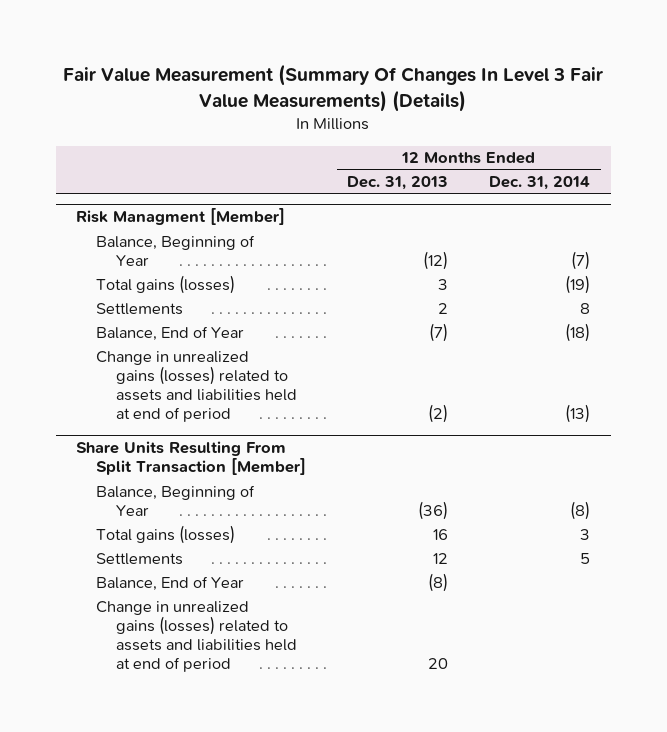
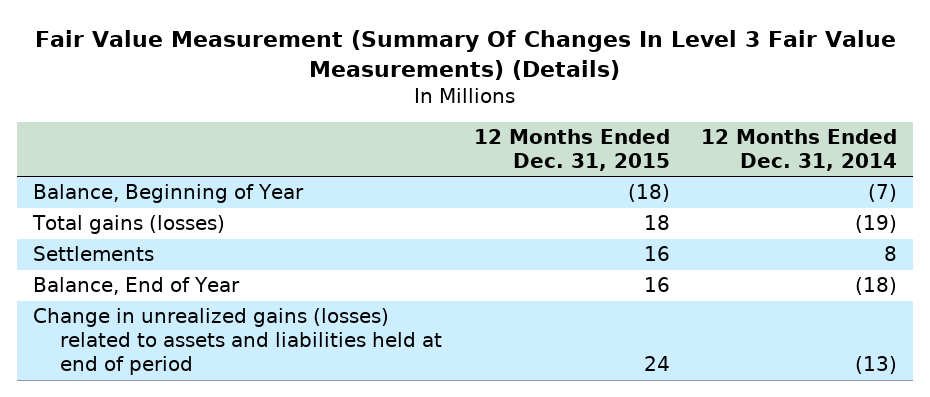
[347,176,449,191] Dec. 31, 2013 -> none
none -> [473,129,670,172] 12 Months Ended Dec. 31, 2015
[76,208,286,226] Risk Managment [Member] -> none
[76,441,307,476] Share Units Resulting From Split Transaction [Member] -> none
[96,484,256,516] Balance, Beginning of Year -> none
[96,524,236,544] Total gains (losses) -> none
[96,552,184,565] Settlements -> none
[96,575,245,591] Balance, End of Year -> none
[96,600,298,673] Change in unrealized gains (losses) related to assets and liabilities held at end of period -> none

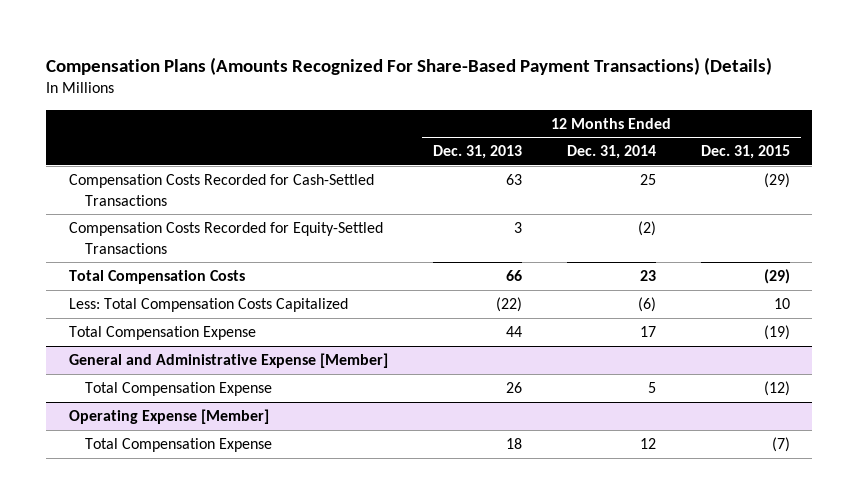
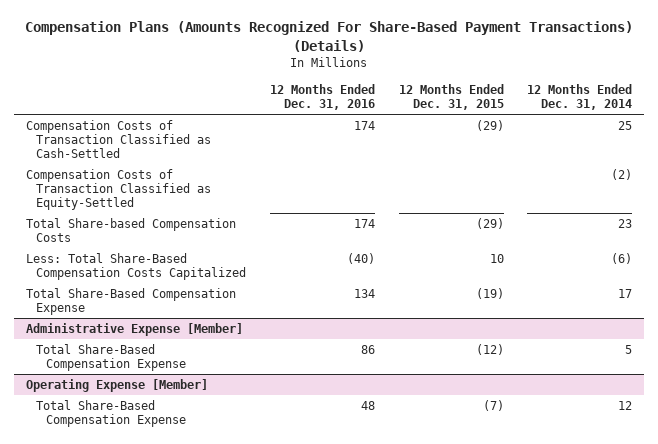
[432,145,522,160] Dec. 31, 2013 -> none
none -> [269,83,375,110] 12 Months Ended Dec. 31, 2016
[68,174,374,206] Compensation Costs Recorded for Cash-Settled Transactions -> [25,120,212,158] Compensation Costs of Transaction Classified as Cash-Settled
[68,222,383,254] Compensation Costs Recorded for Equity-Settled Transactions -> [25,169,212,210] Compensation Costs of Transaction Classified as Equity-Settled
[68,270,245,285] Total Compensation Costs -> [25,218,236,242] Total Share-based Compensation Costs
[68,298,348,313] Less: Total Compensation Costs Capitalized -> [25,253,247,280] Less: Total Share-Based Compensation Costs Capitalized
[68,326,256,341] Total Compensation Expense -> [25,288,236,315] Total Share-Based Compensation Expense
[68,353,388,369] General and Administrative Expense [Member] -> [25,323,243,337] Administrative Expense [Member]
[85,382,273,397] Total Compensation Expense -> [36,344,187,371] Total Share-Based Compensation Expense
[85,438,273,453] Total Compensation Expense -> [36,400,187,427] Total Share-Based Compensation Expense

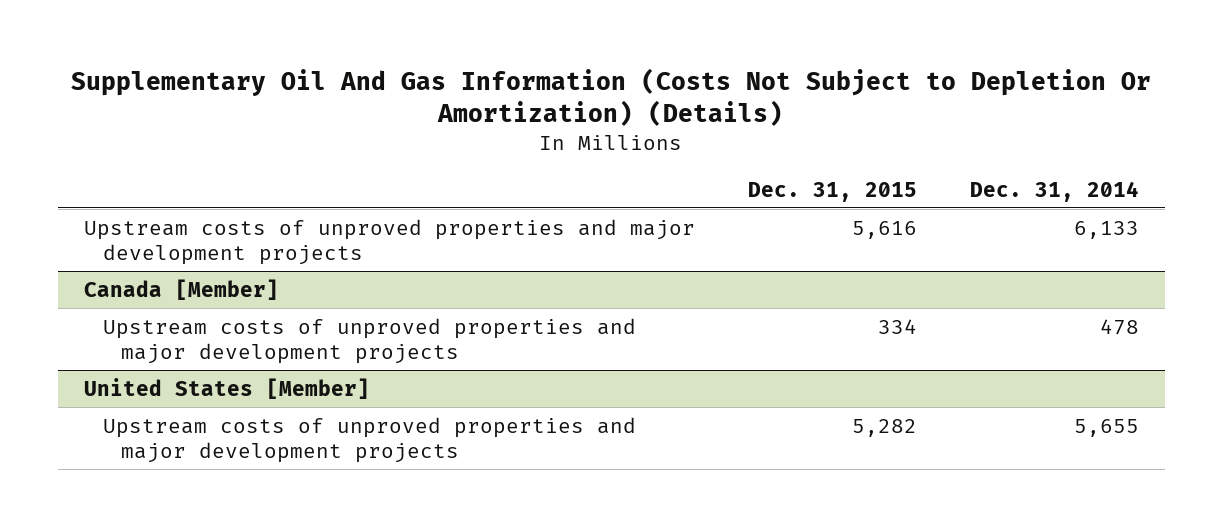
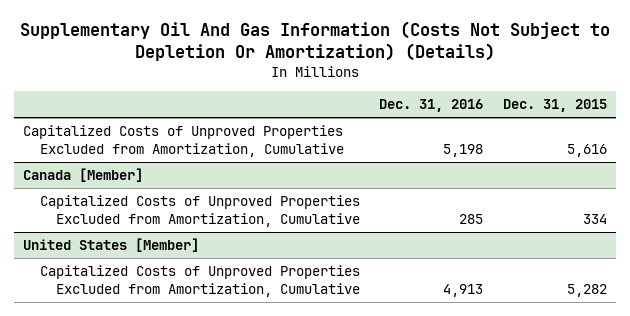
[969,180,1139,202] Dec. 31, 2014 -> none
none -> [379,99,484,113] Dec. 31, 2016
[84,218,696,265] Upstream costs of unproved properties and major development projects -> [23,125,344,158] Capitalized Costs of Unproved Properties Excluded from Amortization, Cumulative
[102,317,636,364] Upstream costs of unproved properties and major development projects -> [39,195,360,228] Capitalized Costs of Unproved Properties Excluded from Amortization, Cumulative
[102,416,636,463] Upstream costs of unproved properties and major development projects -> [39,265,360,298] Capitalized Costs of Unproved Properties Excluded from Amortization, Cumulative

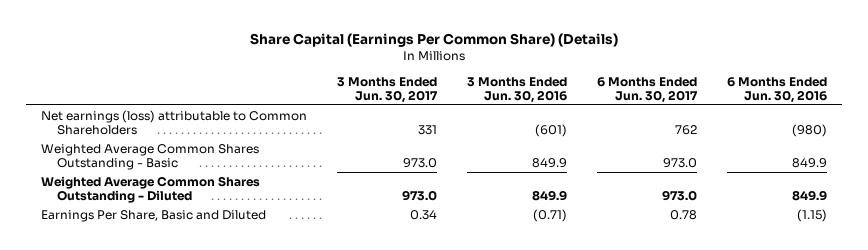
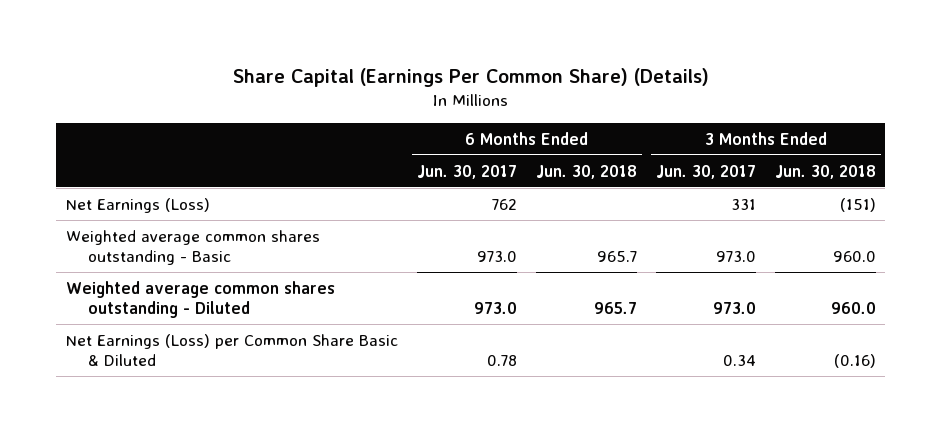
[466,76,567,103] 3 Months Ended Jun. 30, 2016 -> none
[727,76,828,103] 6 Months Ended Jun. 30, 2016 -> none
none -> [535,164,637,179] Jun. 30, 2018
none -> [774,164,876,179] Jun. 30, 2018
[40,109,307,135] Net earnings (loss) attributable to Common Shareholders -> [65,197,210,213] Net Earnings (Loss)
[40,143,259,170] Weighted Average Common Shares Outstanding - Basic -> [65,229,320,265] Weighted average common shares outstanding - Basic
[40,175,260,203] Weighted Average Common Shares Outstanding - Diluted -> [65,280,335,318] Weighted average common shares outstanding - Diluted
[40,209,266,222] Earnings Per Share, Basic and Diluted -> [65,333,398,366] Net Earnings (Loss) per Common Share Basic & Diluted

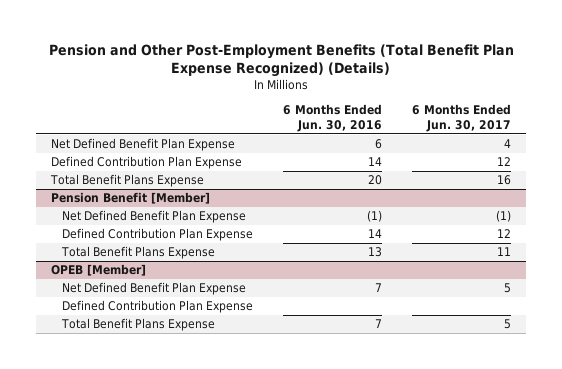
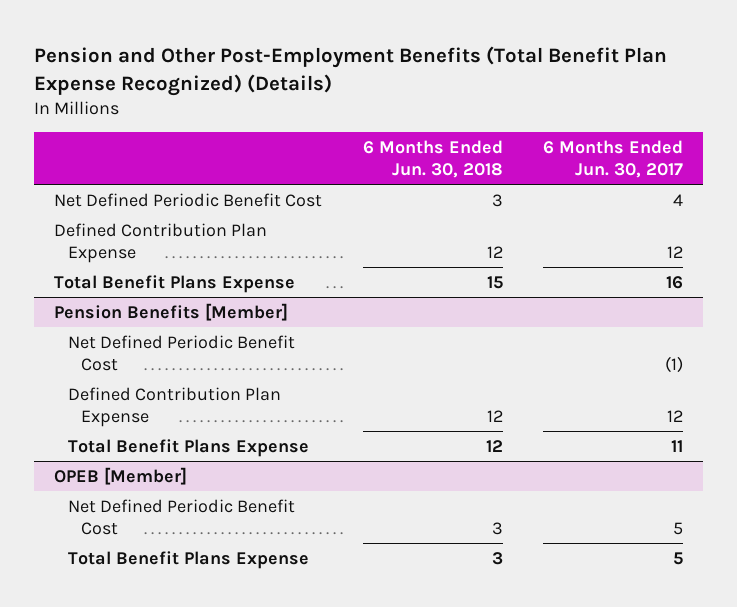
[282,104,382,132] 6 Months Ended Jun. 30, 2016 -> none
none -> [362,139,503,179] 6 Months Ended Jun. 30, 2018
[51,138,236,152] Net Defined Benefit Plan Expense -> [54,192,323,207] Net Defined Periodic Benefit Cost
[51,192,211,205] Pension Benefit [Member] -> [54,302,289,321] Pension Benefits [Member]
[61,210,246,224] Net Defined Benefit Plan Expense -> [67,334,295,371] Net Defined Periodic Benefit Cost
[61,300,253,314] Defined Contribution Plan Expense -> none
[61,282,246,296] Net Defined Benefit Plan Expense -> [67,498,295,535] Net Defined Periodic Benefit Cost

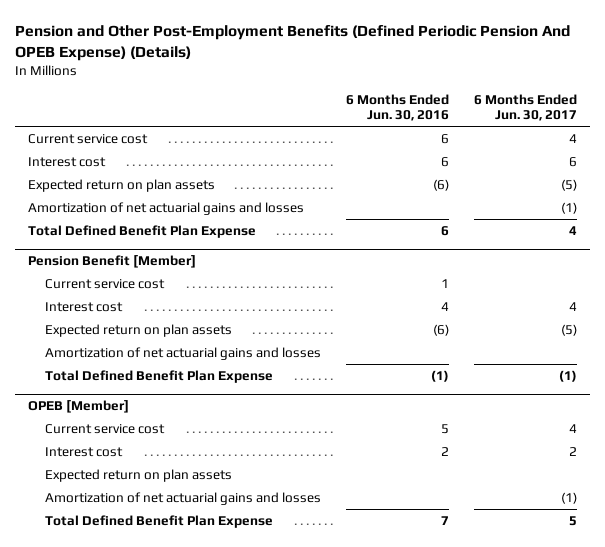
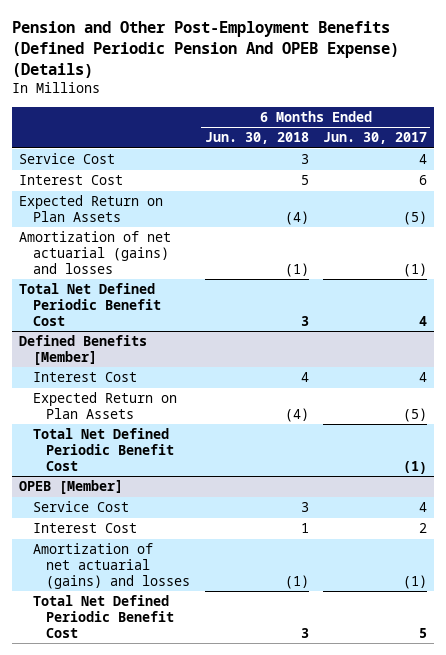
[345,93,449,122] 6 Months Ended Jun. 30, 2016 -> none
none -> [204,132,309,145] Jun. 30, 2018
[44,278,165,289] Current service cost -> none
[44,346,321,360] Amortization of net actuarial gains and losses -> none
[28,133,149,144] Current service cost -> [19,153,116,165] Service Cost
[28,156,107,167] Interest cost -> [19,175,124,186] Interest Cost
[28,178,216,192] Expected return on plan assets -> [19,195,164,222] Expected Return on Plan Assets
[28,201,305,215] Amortization of net actuarial gains and losses -> [19,231,172,274] Amortization of net actuarial (gains) and losses
[28,224,257,238] Total Defined Benefit Plan Expense -> [19,283,161,326] Total Net Defined Periodic Benefit Cost
[28,255,197,269] Pension Benefit [Member] -> [19,335,148,365] Defined Benefits [Member]
[44,301,123,312] Interest cost -> [32,372,137,383] Interest Cost
[44,323,232,337] Expected return on plan assets -> [32,392,177,419] Expected Return on Plan Assets
[44,369,273,383] Total Defined Benefit Plan Expense -> [32,428,175,471] Total Net Defined Periodic Benefit Cost
[44,468,232,482] Expected return on plan assets -> none
[44,423,165,434] Current service cost -> [32,501,129,513] Service Cost
[44,446,123,457] Interest cost -> [32,523,137,534] Interest Cost
[44,491,321,505] Amortization of net actuarial gains and losses -> [32,543,191,589] Amortization of net actuarial (gains) and losses
[44,514,273,528] Total Defined Benefit Plan Expense -> [32,595,175,638] Total Net Defined Periodic Benefit Cost

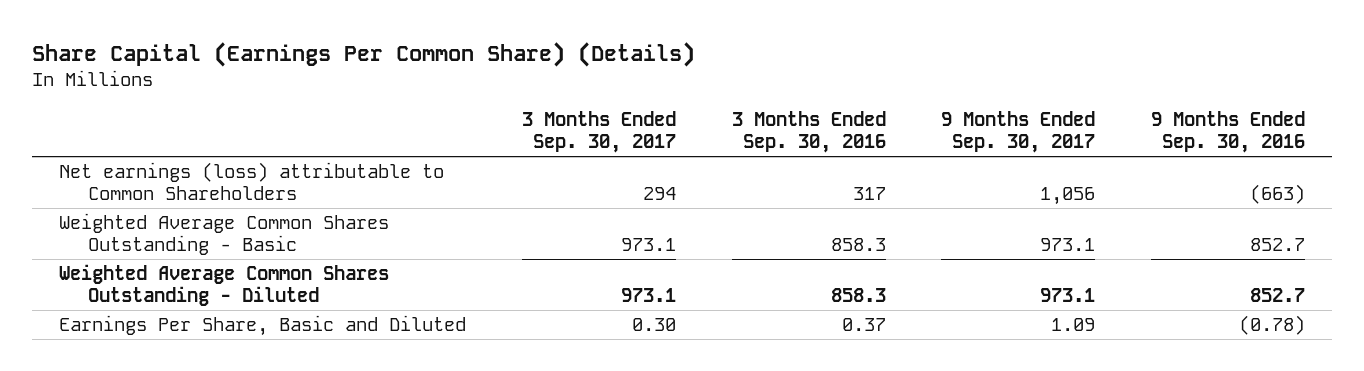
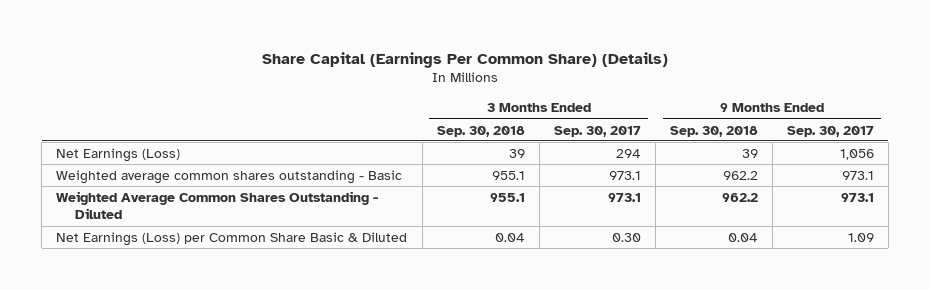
[731,110,886,153] 3 Months Ended Sep. 30, 2016 -> none
[1150,110,1305,153] 9 Months Ended Sep. 30, 2016 -> none
none -> [436,125,525,137] Sep. 30, 2018
none -> [669,125,758,137] Sep. 30, 2018
[59,162,445,201] Net earnings (loss) attributable to Common Shareholders -> [56,147,181,162] Net Earnings (Loss)
[59,213,390,256] Weighted Average Common Shares Outstanding - Basic -> [56,169,403,184] Weighted average common shares outstanding - Basic
[59,315,467,337] Earnings Per Share, Basic and Diluted -> [56,231,408,246] Net Earnings (Loss) per Common Share Basic & Diluted

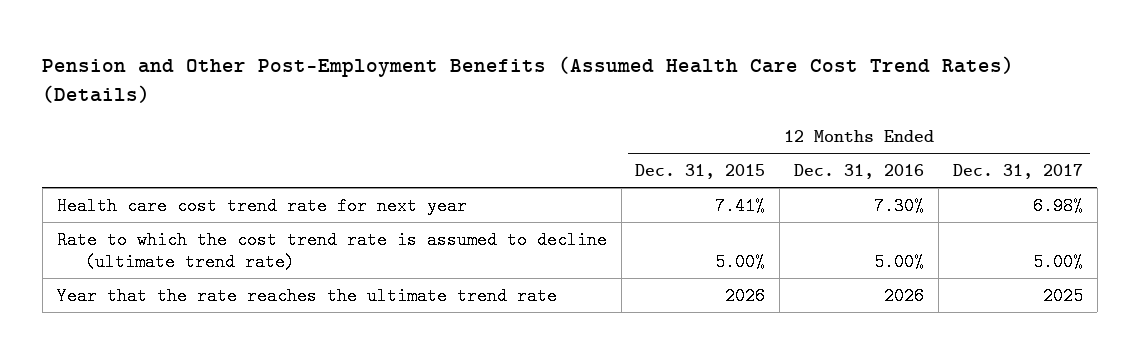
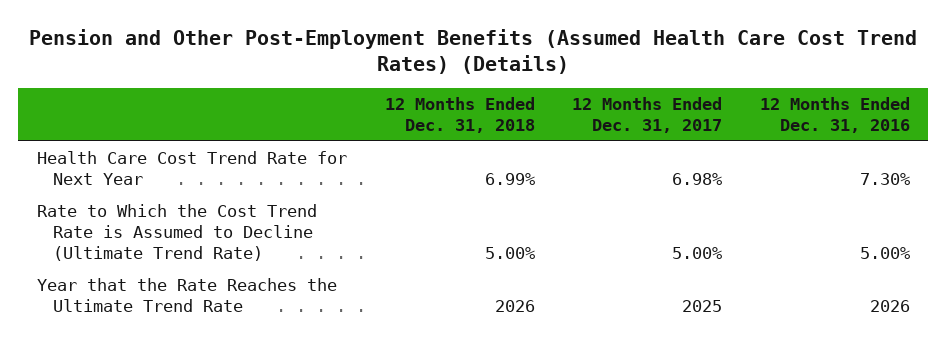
[635,163,766,179] Dec. 31, 2015 -> none
none -> [384,96,535,133] 12 Months Ended Dec. 31, 2018
[56,196,467,215] Health care cost trend rate for next year -> [37,151,348,186] Health Care Cost Trend Rate for Next Year
[56,230,607,272] Rate to which the cost trend rate is assumed to decline (ultimate trend rate) -> [37,204,318,262] Rate to Which the Cost Trend Rate is Assumed to Decline (Ultimate Trend Rate)
[56,286,557,305] Year that the rate reaches the ultimate trend rate -> [37,278,338,313] Year that the Rate Reaches the Ultimate Trend Rate

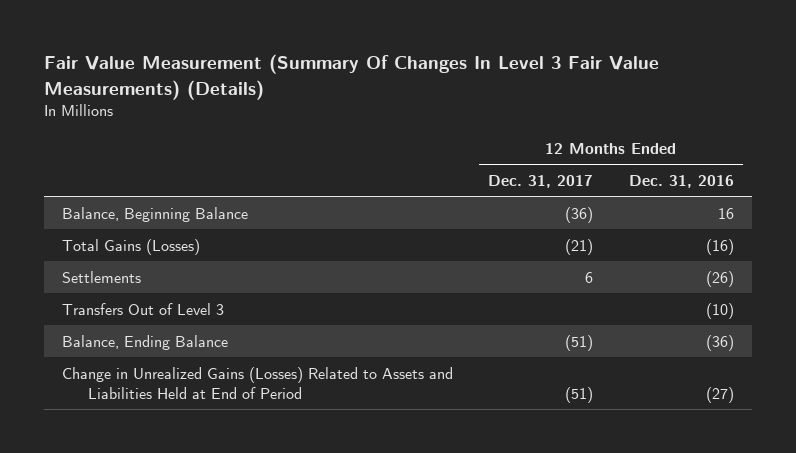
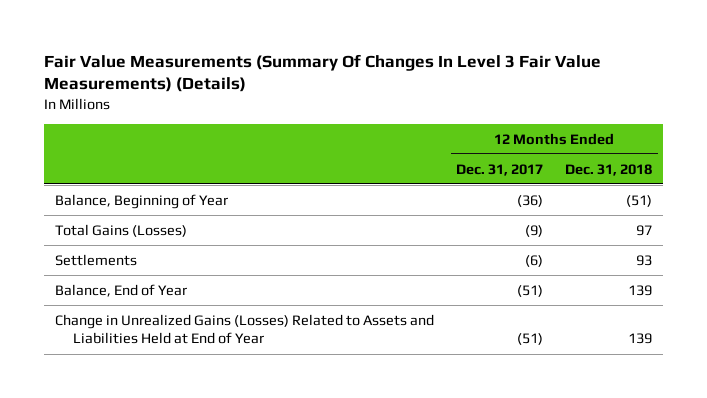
[44,54,660,100] Fair Value Measurement (Summary Of Changes In Level 3 Fair Value Measurements) (Details) -> [43,53,601,93] Fair Value Measurements (Summary Of Changes In Level 3 Fair Value Measurements) (Details)
[628,175,734,189] Dec. 31, 2016 -> none
none -> [565,163,653,176] Dec. 31, 2018
[61,302,224,315] Transfers Out of Level 3 -> none
[61,206,248,222] Balance, Beginning Balance -> [54,193,228,209] Balance, Beginning of Year
[565,238,594,255] (21) -> [525,224,544,237] (9)
[585,271,594,283] 6 -> [525,254,544,267] (6)
[61,334,228,350] Balance, Ending Balance -> [54,283,187,297] Balance, End of Year
[61,366,453,399] Change in Unrealized Gains (Losses) Related to Assets and Liabilities Held at End of Period -> [54,313,434,345] Change in Unrealized Gains (Losses) Related to Assets and Liabilities Held at End of Year

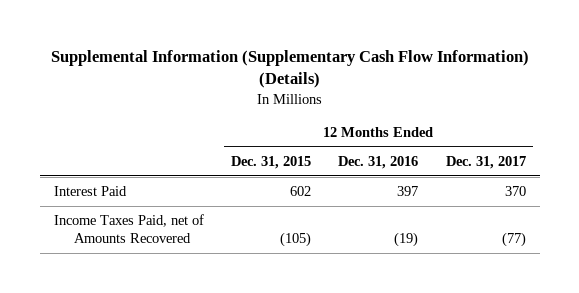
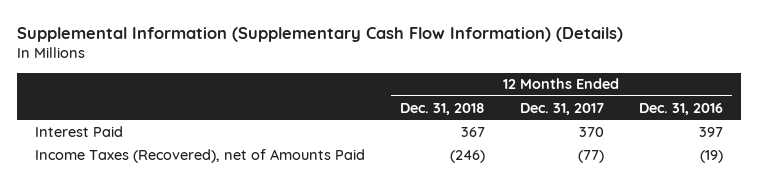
[230,155,311,169] Dec. 31, 2015 -> none
none -> [399,102,485,115] Dec. 31, 2018
[53,214,204,243] Income Taxes Paid, net of Amounts Recovered -> [34,148,365,163] Income Taxes (Recovered), net of Amounts Paid

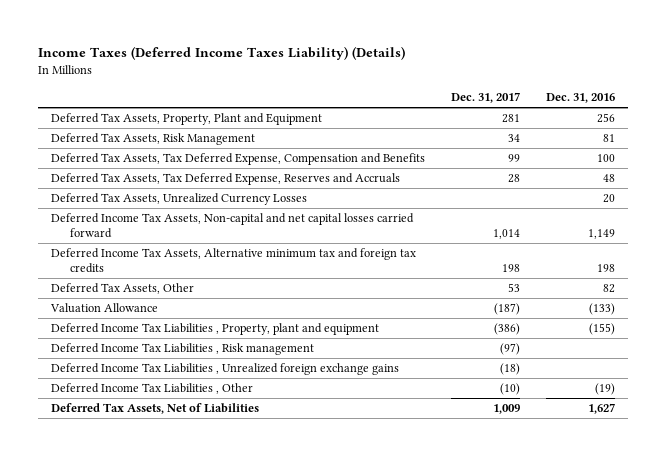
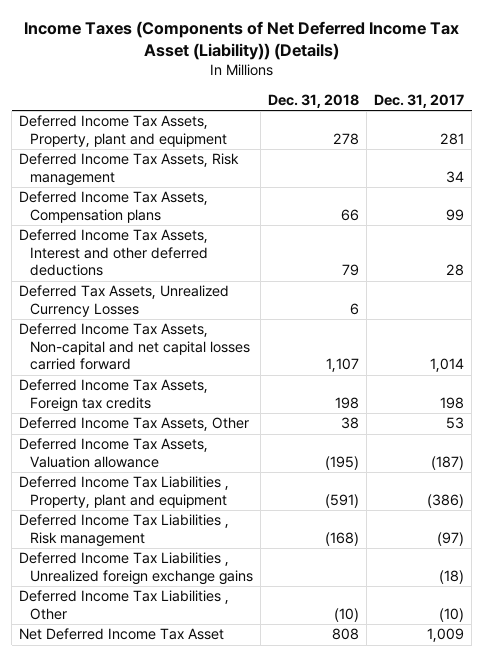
[38,46,406,61] Income Taxes (Deferred Income Taxes Liability) (Details) -> [23,20,459,60] Income Taxes (Components of Net Deferred Income Tax Asset (Liability)) (Details)
[546,92,616,103] Dec. 31, 2016 -> none
none -> [268,93,360,108] Dec. 31, 2018
[51,113,323,126] Deferred Tax Assets, Property, Plant and Equipment -> [19,115,227,147] Deferred Income Tax Assets, Property, plant and equipment
[51,133,256,146] Deferred Tax Assets, Risk Management -> [19,153,240,186] Deferred Income Tax Assets, Risk management
[51,153,426,166] Deferred Tax Assets, Tax Deferred Expense, Compensation and Benefits -> [19,191,209,223] Deferred Income Tax Assets, Compensation plans
[51,173,401,186] Deferred Tax Assets, Tax Deferred Expense, Reserves and Accruals -> [19,229,209,277] Deferred Income Tax Assets, Interest and other deferred deductions
[51,248,417,273] Deferred Income Tax Assets, Alternative minimum tax and foreign tax credits -> [19,379,209,412] Deferred Income Tax Assets, Foreign tax credits
[51,283,195,295] Deferred Tax Assets, Other -> [19,417,250,432] Deferred Income Tax Assets, Other
[50,303,159,314] Valuation Allowance -> [19,438,209,468] Deferred Income Tax Assets, Valuation allowance
[51,403,260,415] Deferred Tax Assets, Net of Liabilities -> [19,628,225,641] Net Deferred Income Tax Asset

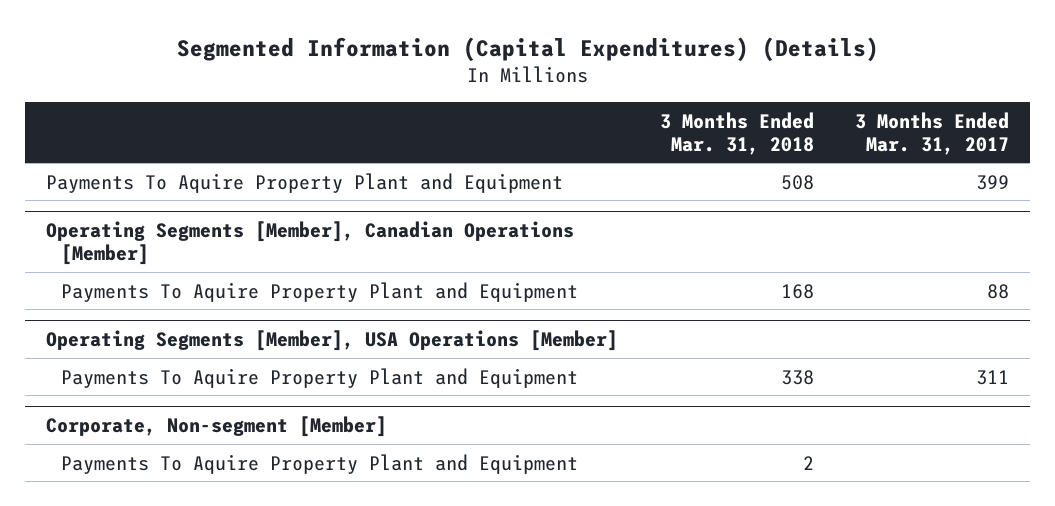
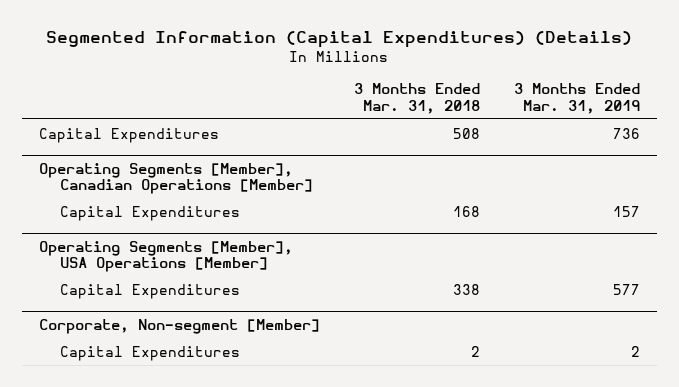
[855,111,1010,155] 3 Months Ended Mar. 31, 2017 -> none
none -> [514,83,641,114] 3 Months Ended Mar. 31, 2019
[46,172,564,193] Payments To Aquire Property Plant and Equipment -> [38,127,219,143] Capital Expenditures
[60,281,578,302] Payments To Aquire Property Plant and Equipment -> [60,205,241,221] Capital Expenditures
[60,367,578,388] Payments To Aquire Property Plant and Equipment -> [60,283,241,299] Capital Expenditures
[60,453,578,474] Payments To Aquire Property Plant and Equipment -> [60,345,241,361] Capital Expenditures

